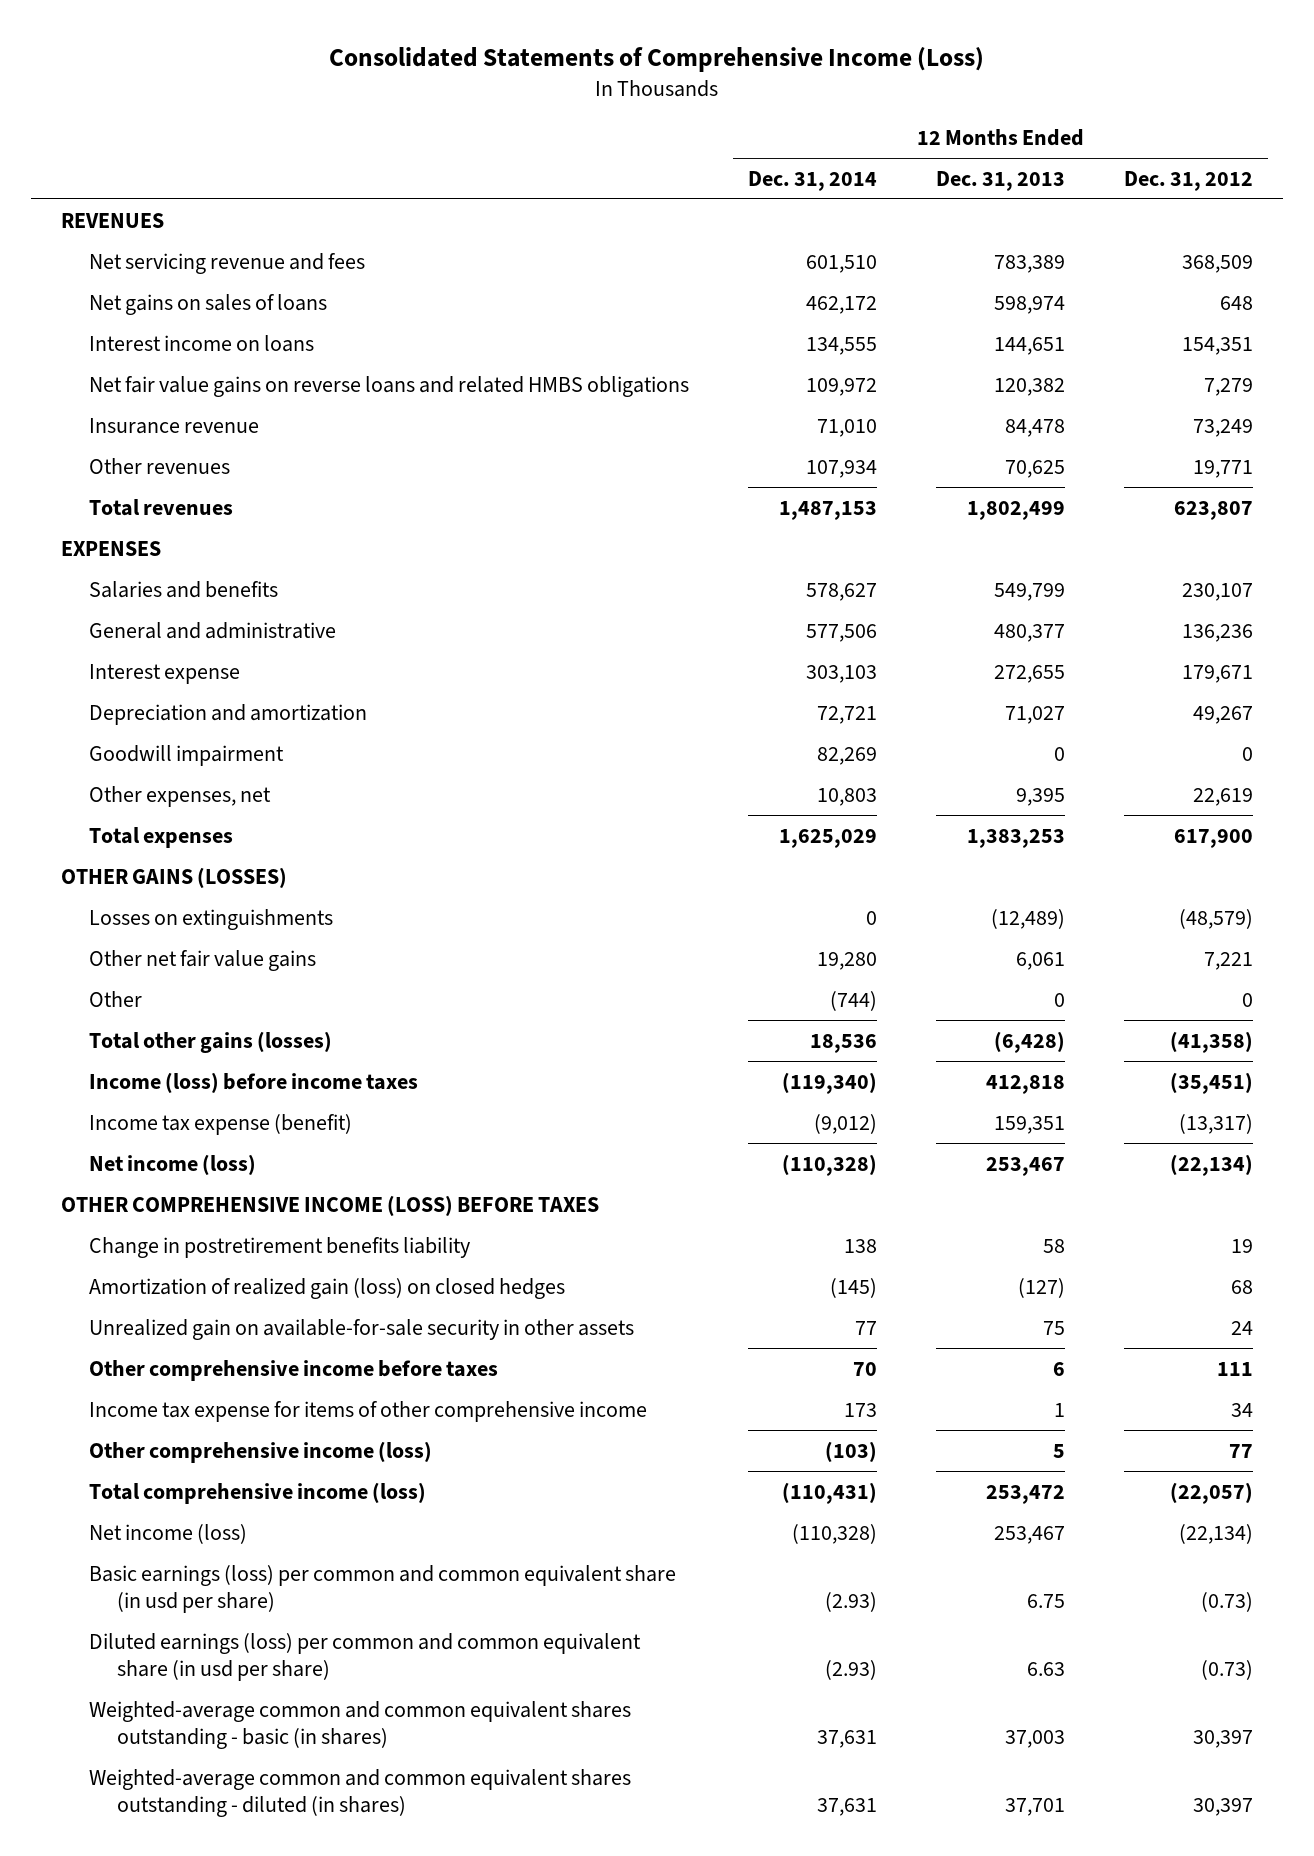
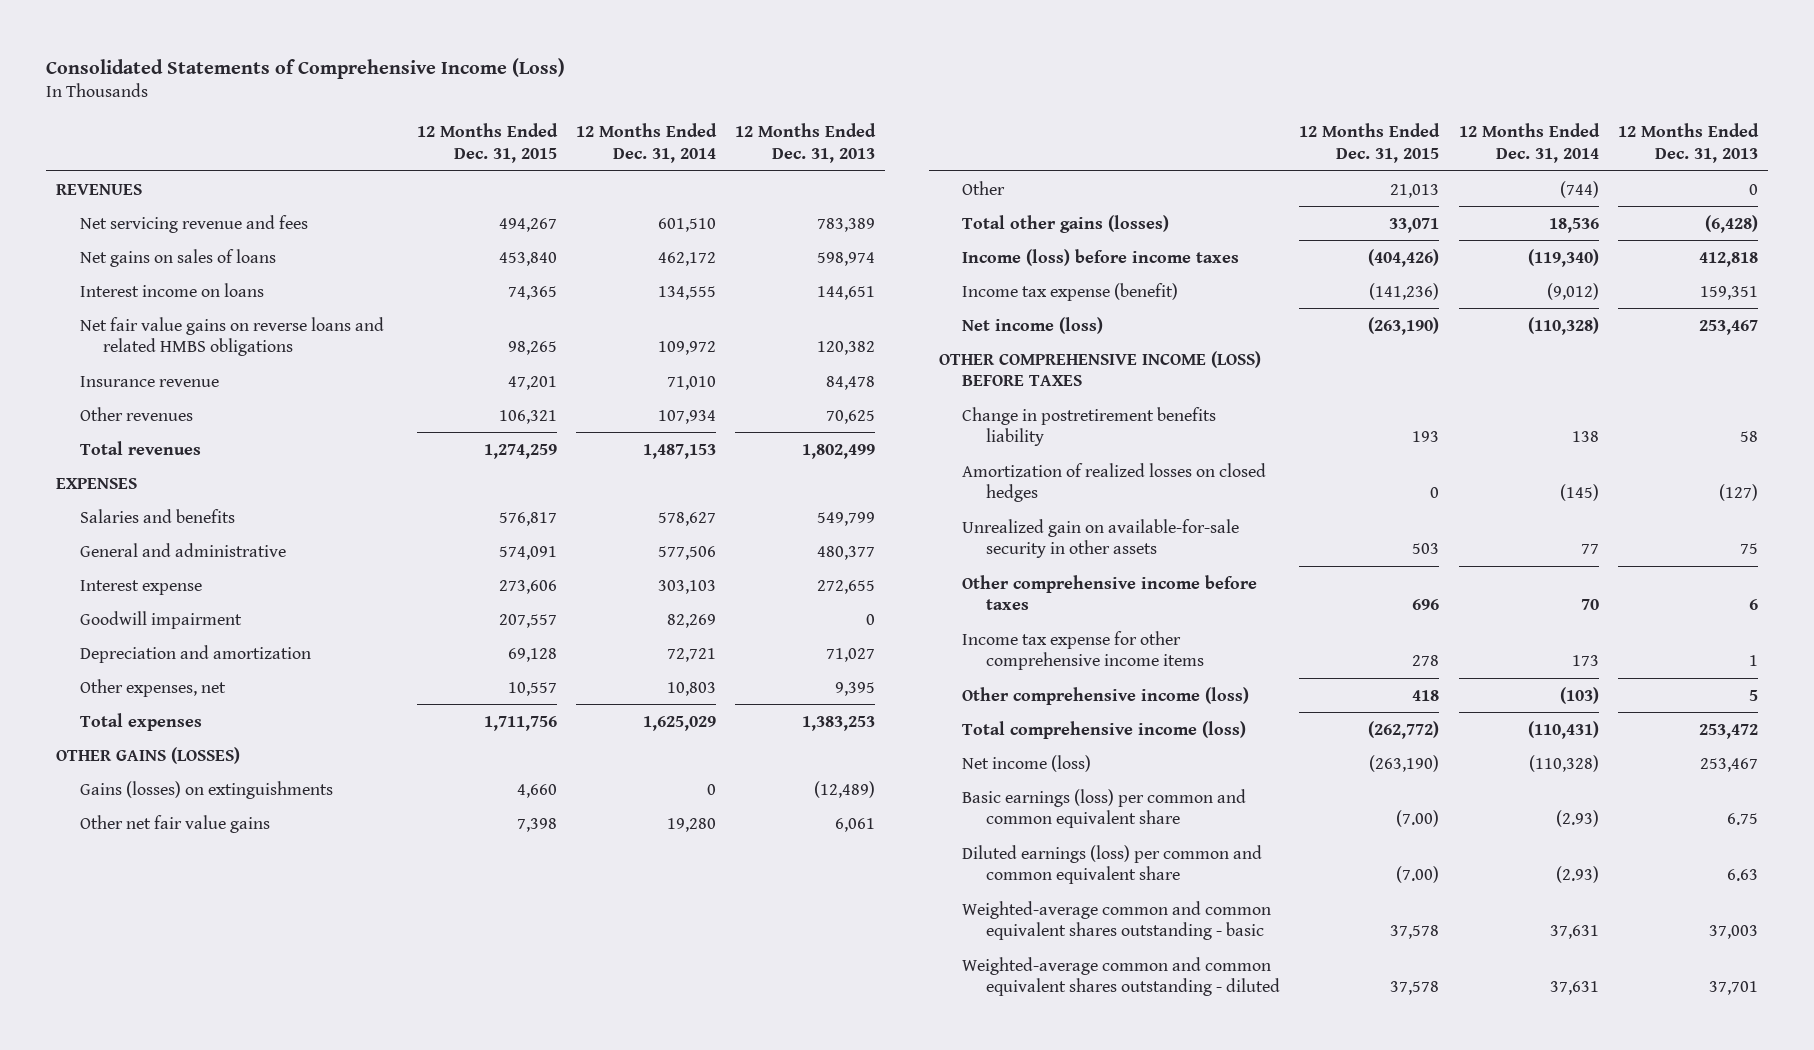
[1124,170,1254,191] Dec. 31, 2012 -> none
none -> [416,123,558,164] 12 Months Ended Dec. 31, 2015
[88,703,367,725] Depreciation and amortization -> [79,644,311,663] Depreciation and amortization
[88,908,333,930] Losses on extinguishments -> [79,780,333,799] Gains (losses) on extinguishments
[88,1277,565,1299] Amortization of realized gain (loss) on closed hedges -> [962,462,1267,503] Amortization of realized losses on closed hedges
[88,1400,647,1422] Income tax expense for items of other comprehensive income -> [962,630,1204,671] Income tax expense for other comprehensive income items
[88,1564,676,1613] Basic earnings (loss) per common and common equivalent share (in usd per share) -> [962,788,1247,829] Basic earnings (loss) per common and common equivalent share
[88,1632,641,1681] Diluted earnings (loss) per common and common equivalent share (in usd per share) -> [962,844,1263,885] Diluted earnings (loss) per common and common equivalent share
[88,1700,631,1749] Weighted-average common and common equivalent shares outstanding - basic (in shares) -> [962,900,1272,941] Weighted-average common and common equivalent shares outstanding - basic
[88,1768,631,1817] Weighted-average common and common equivalent shares outstanding - diluted (in shares) -> [962,956,1280,997] Weighted-average common and common equivalent shares outstanding - diluted

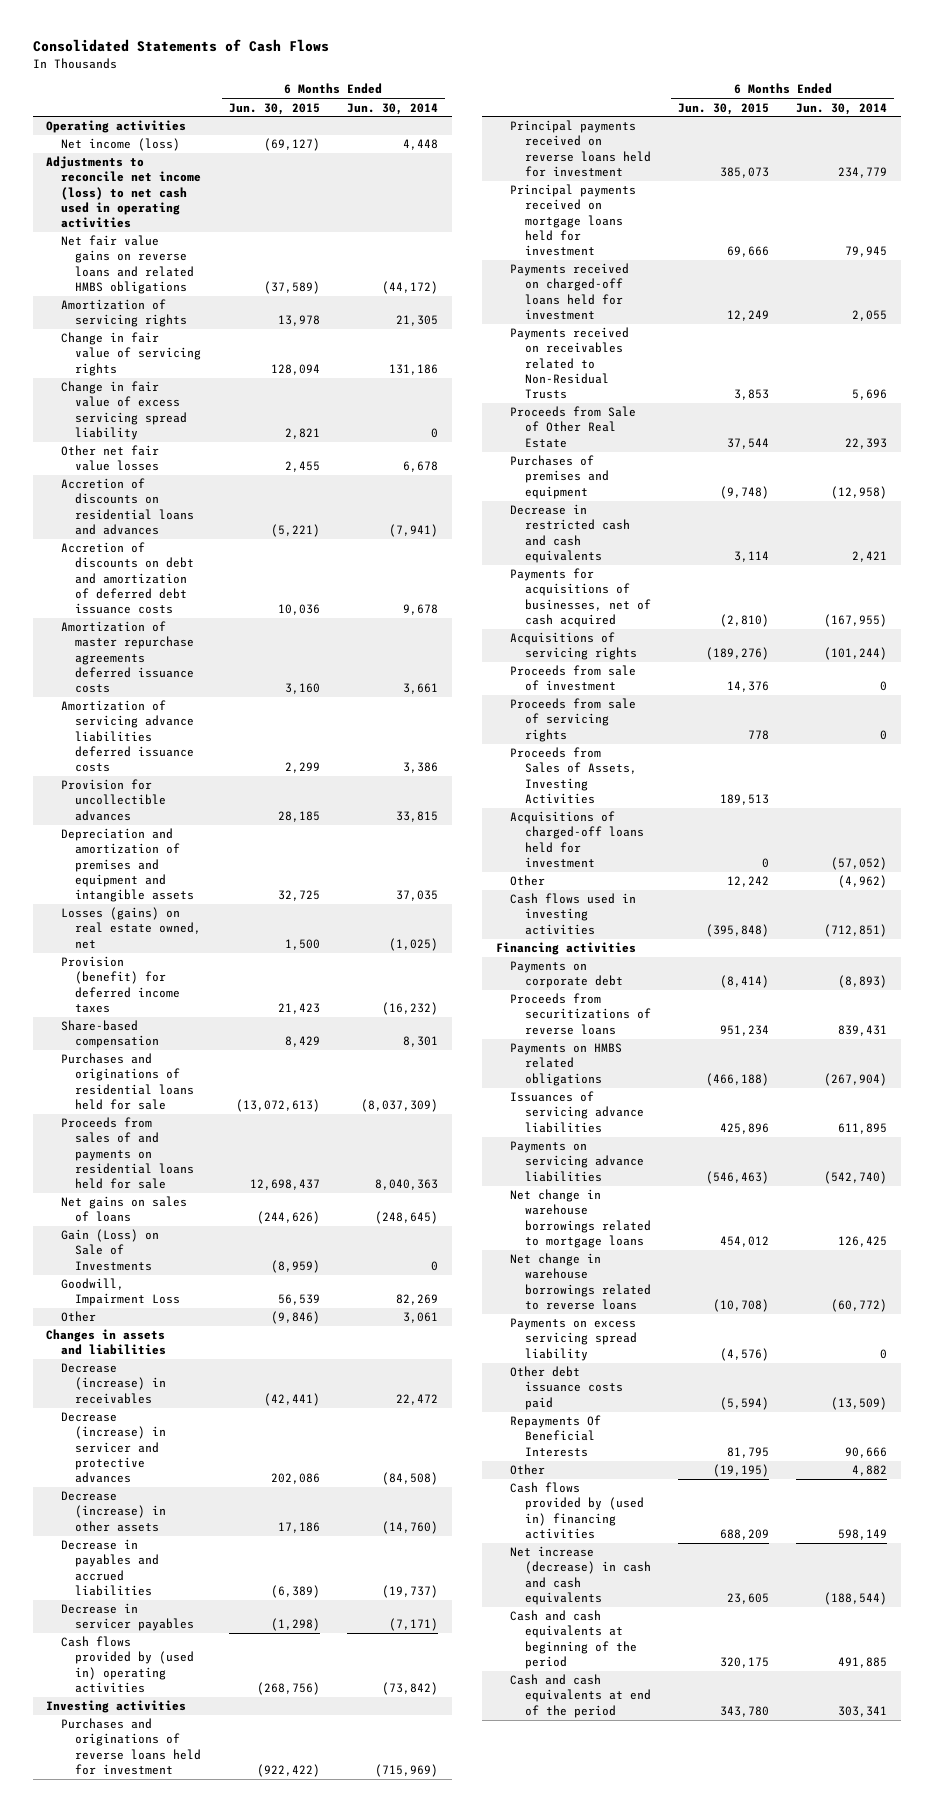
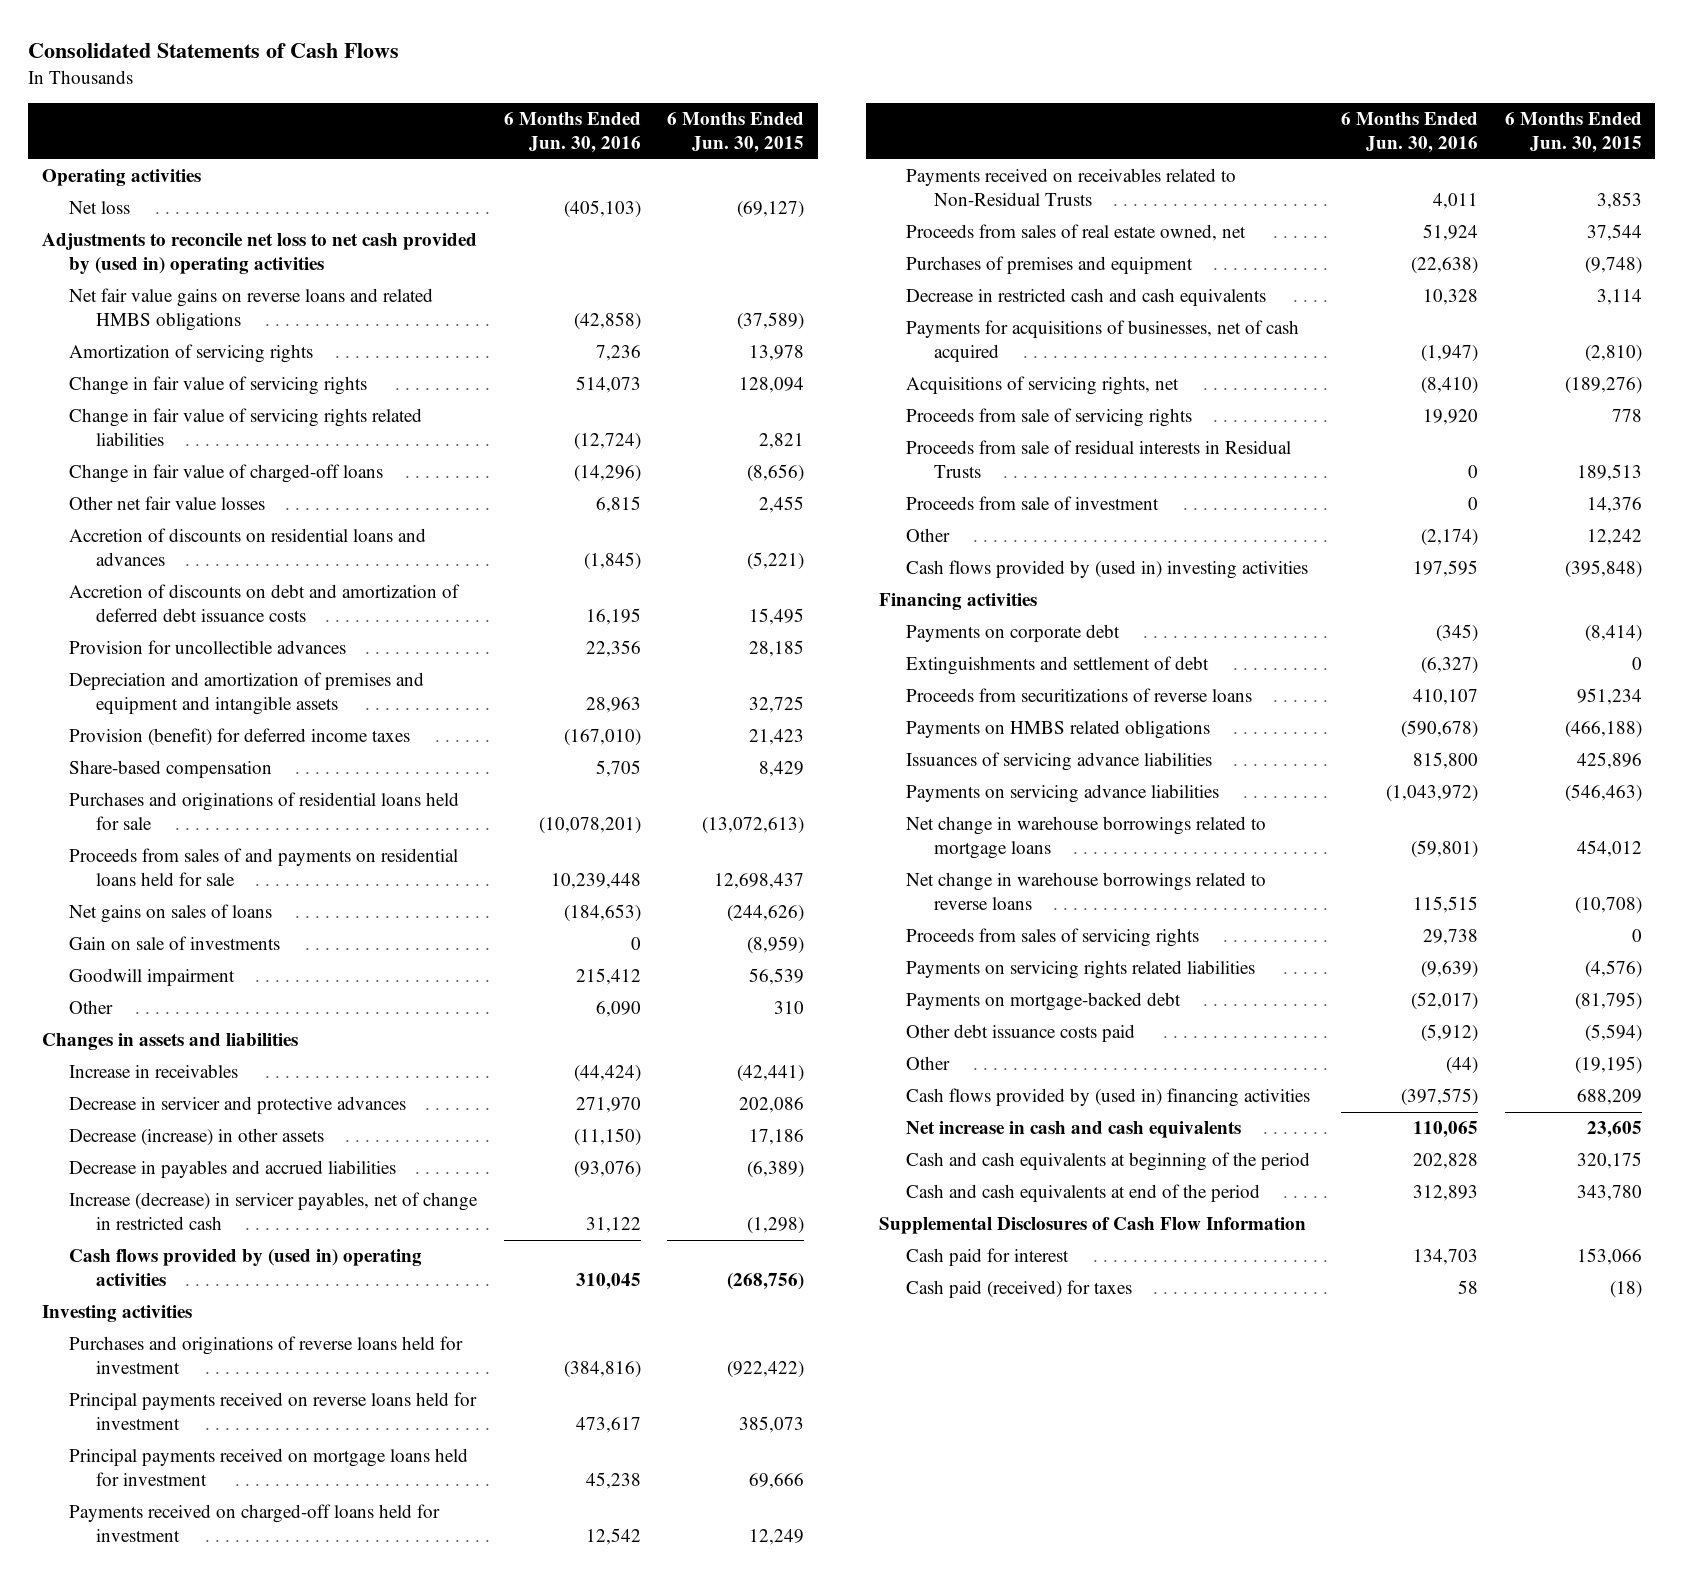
[347,102,439,115] Jun. 30, 2014 -> none
none -> [503,112,641,154] 6 Months Ended Jun. 30, 2016
[60,138,180,152] Net income (loss) -> [68,201,130,215] Net loss
[46,156,201,228] Adjustments to reconcile net income (loss) to net cash used in operating activities -> [41,233,477,275] Adjustments to reconcile net loss to net cash provided by (used in) operating activities
[60,381,188,440] Change in fair value of excess servicing spread liability -> [68,408,422,447] Change in fair value of servicing rights related liabilities
none -> [68,464,383,484] Change in fair value of charged-off loans
[60,621,195,693] Amortization of master repurchase agreements deferred issuance costs -> none
[60,700,195,772] Amortization of servicing advance liabilities deferred issuance costs -> none
[277,603,320,615] 10,036 -> [749,608,805,626] 15,495
[60,907,202,949] Losses (gains) on real estate owned, net -> none
[60,1229,159,1271] Gain (Loss) on Sale of Investments -> [68,936,280,951] Gain on sale of investments
[60,1278,181,1307] Goodwill, Impairment Loss -> [68,968,235,987] Goodwill impairment
[270,1311,320,1325] (9,846) -> [774,1001,805,1015] 310
[60,1363,167,1404] Decrease (increase) in receivables -> [68,1064,238,1079] Increase in receivables
[60,1412,167,1483] Decrease (increase) in servicer and protective advances -> [68,1096,406,1115] Decrease in servicer and protective advances
[60,1603,195,1632] Decrease in servicer payables -> [68,1192,478,1231] Increase (decrease) in servicer payables, net of change in restricted cash
[510,406,637,448] Proceeds from Sale of Other Real Estate -> [906,224,1247,242] Proceeds from sales of real estate owned, net
[510,632,637,661] Acquisitions of servicing rights -> [906,376,1180,396] Acquisitions of servicing rights, net
[510,811,644,868] Acquisitions of charged-off loans held for investment -> none
[510,747,637,804] Proceeds from Sales of Assets, Investing Activities -> [906,440,1292,479] Proceeds from sale of residual interests in Residual Trusts
[510,665,637,692] Proceeds from sale of investment -> [906,496,1160,511] Proceeds from sale of investment
[510,893,637,935] Cash flows used in investing activities -> [906,560,1309,580] Cash flows provided by (used in) investing activities
none -> [906,656,1210,676] Extinguishments and settlement of debt
none -> [906,928,1200,948] Proceeds from sales of servicing rights
[510,1318,637,1361] Payments on excess servicing spread liability -> [906,960,1256,980] Payments on servicing rights related liabilities
none -> [906,992,1182,1012] Payments on mortgage-backed debt
[510,1415,602,1457] Repayments Of Beneficial Interests -> none
[510,1546,651,1605] Net increase (decrease) in cash and cash equivalents -> [906,1121,1242,1139] Net increase in cash and cash equivalents
none -> [878,1217,1306,1235] Supplemental Disclosures of Cash Flow Information
none -> [906,1248,1070,1267] Cash paid for interest
none -> [906,1280,1133,1299] Cash paid (received) for taxes

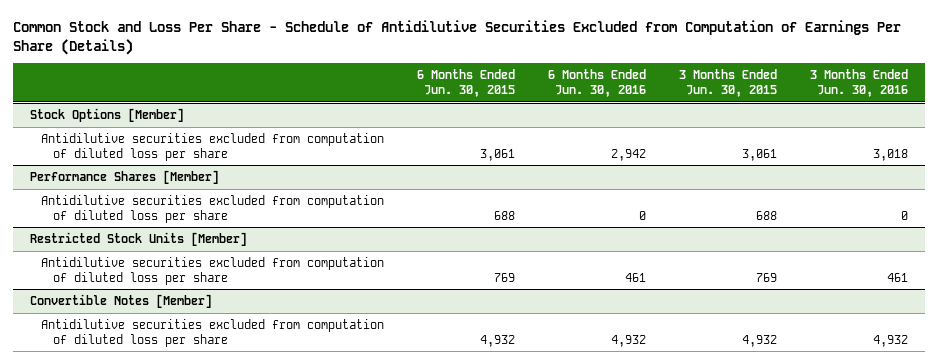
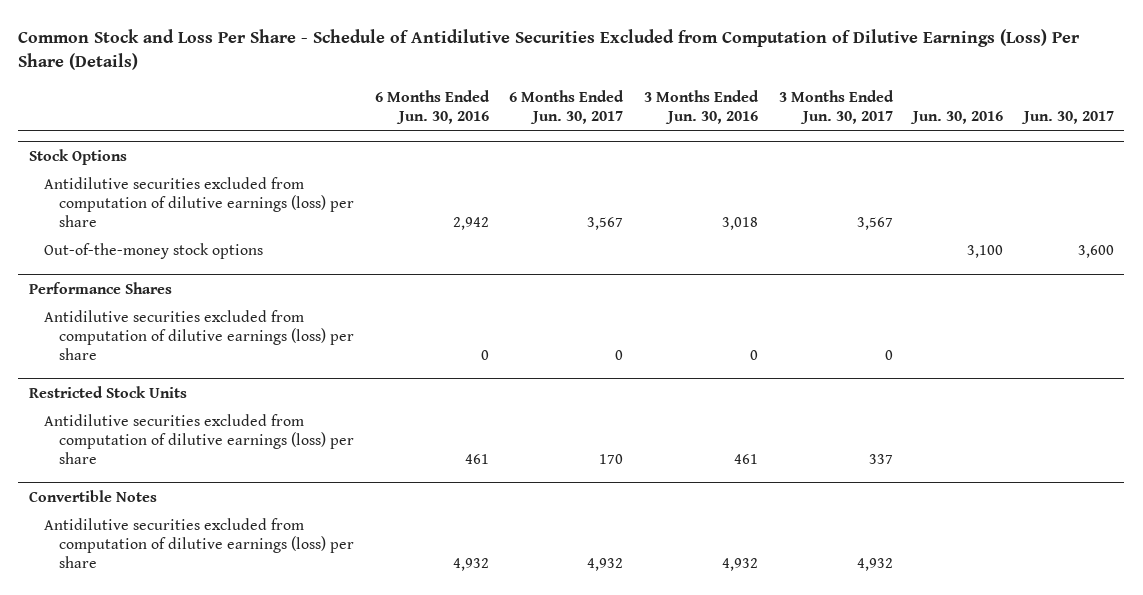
[13,20,902,56] Common Stock and Loss Per Share - Schedule of Antidilutive Securities Excluded from Computation of Earnings Per Share (Details) -> [18,28,1081,71] Common Stock and Loss Per Share - Schedule of Antidilutive Securities Excluded from Computation of Dilutive Earnings (Loss) Per Share (Details)
[417,69,516,98] 6 Months Ended Jun. 30, 2015 -> none
[679,69,778,98] 3 Months Ended Jun. 30, 2015 -> none
none -> [509,90,625,125] 6 Months Ended Jun. 30, 2017
none -> [778,90,894,125] 3 Months Ended Jun. 30, 2017
none -> [910,111,1004,125] Jun. 30, 2016
none -> [1021,111,1115,125] Jun. 30, 2017
[29,108,184,123] Stock Options [Member] -> [28,148,127,165] Stock Options
[41,133,385,161] Antidilutive securities excluded from computation of diluted loss per share -> [43,177,354,227] Antidilutive securities excluded from computation of dilutive earnings (loss) per share
none -> [43,243,263,260] Out-of-the-money stock options
[29,170,219,185] Performance Shares [Member] -> [28,281,172,294] Performance Shares
[41,195,385,223] Antidilutive securities excluded from computation of diluted loss per share -> [43,310,354,360] Antidilutive securities excluded from computation of dilutive earnings (loss) per share
[29,232,247,247] Restricted Stock Units [Member] -> [28,385,187,398] Restricted Stock Units
[41,257,385,285] Antidilutive securities excluded from computation of diluted loss per share -> [43,414,354,464] Antidilutive securities excluded from computation of dilutive earnings (loss) per share
[29,294,212,309] Convertible Notes [Member] -> [28,489,157,502] Convertible Notes
[41,319,385,347] Antidilutive securities excluded from computation of diluted loss per share -> [43,518,354,568] Antidilutive securities excluded from computation of dilutive earnings (loss) per share

